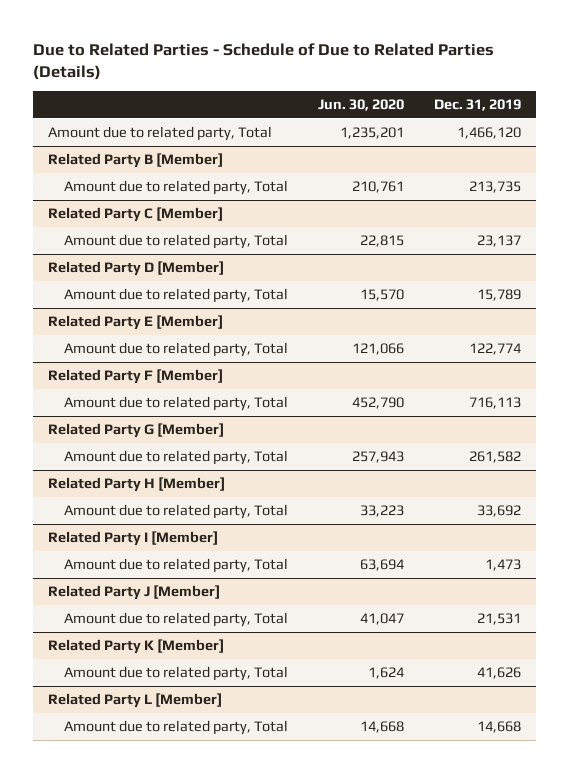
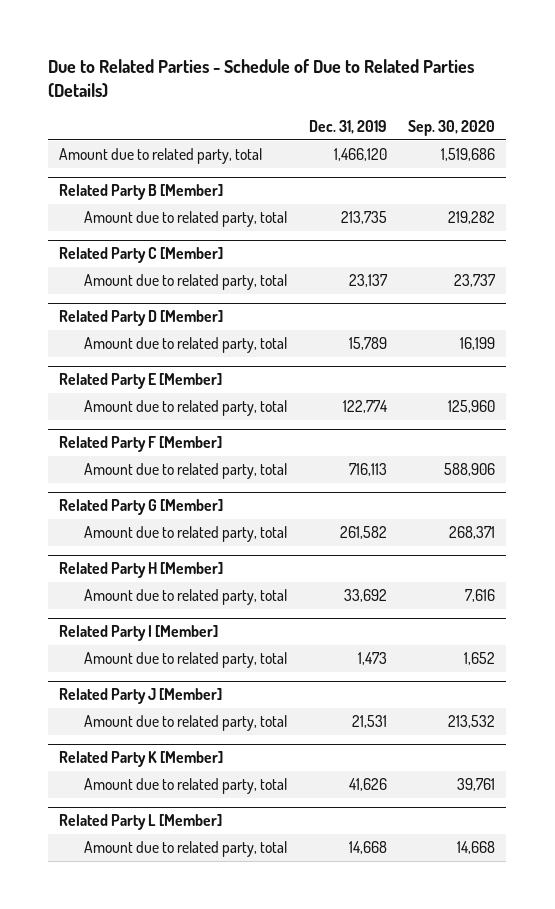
[317,99,404,112] Jun. 30, 2020 -> none
none -> [408,119,496,136] Sep. 30, 2020
[47,126,272,142] Amount due to related party, Total -> [59,148,263,165] Amount due to related party, total
[63,180,288,196] Amount due to related party, Total -> [83,211,287,228] Amount due to related party, total
[63,234,288,250] Amount due to related party, Total -> [83,274,287,291] Amount due to related party, total
[63,288,288,304] Amount due to related party, Total -> [83,337,287,354] Amount due to related party, total
[63,342,288,358] Amount due to related party, Total -> [83,400,287,417] Amount due to related party, total
[63,396,288,412] Amount due to related party, Total -> [83,463,287,480] Amount due to related party, total
[63,450,288,466] Amount due to related party, Total -> [83,526,287,543] Amount due to related party, total
[63,504,288,520] Amount due to related party, Total -> [83,589,287,606] Amount due to related party, total
[63,558,288,574] Amount due to related party, Total -> [83,652,287,669] Amount due to related party, total
[63,612,288,628] Amount due to related party, Total -> [83,715,287,732] Amount due to related party, total
[63,666,288,682] Amount due to related party, Total -> [83,778,287,795] Amount due to related party, total
[63,720,288,736] Amount due to related party, Total -> [83,841,287,858] Amount due to related party, total

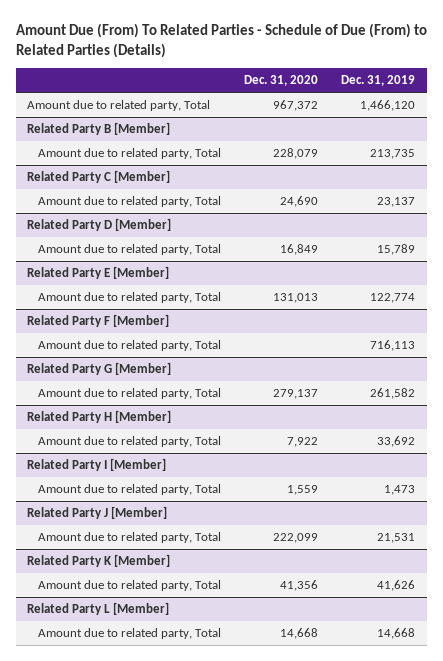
[48,58,475,98] Due to Related Parties - Schedule of Due to Related Parties (Details) -> [15,23,427,59] Amount Due (From) To Related Parties - Schedule of Due (From) to Related Parties (Details)
[408,119,496,136] Sep. 30, 2020 -> none
none -> [243,75,318,87] Dec. 31, 2020
[59,148,263,165] Amount due to related party, total -> [27,100,211,112] Amount due to related party, Total
[83,211,287,228] Amount due to related party, total -> [37,148,221,160] Amount due to related party, Total
[83,274,287,291] Amount due to related party, total -> [37,196,221,208] Amount due to related party, Total
[83,337,287,354] Amount due to related party, total -> [37,244,221,256] Amount due to related party, Total
[83,400,287,417] Amount due to related party, total -> [37,292,221,304] Amount due to related party, Total
[83,463,287,480] Amount due to related party, total -> [37,340,221,352] Amount due to related party, Total
[83,526,287,543] Amount due to related party, total -> [37,388,221,400] Amount due to related party, Total
[83,589,287,606] Amount due to related party, total -> [37,436,221,448] Amount due to related party, Total
[83,652,287,669] Amount due to related party, total -> [37,484,221,496] Amount due to related party, Total
[83,715,287,732] Amount due to related party, total -> [37,532,221,544] Amount due to related party, Total
[83,778,287,795] Amount due to related party, total -> [37,580,221,592] Amount due to related party, Total
[83,841,287,858] Amount due to related party, total -> [37,628,221,640] Amount due to related party, Total

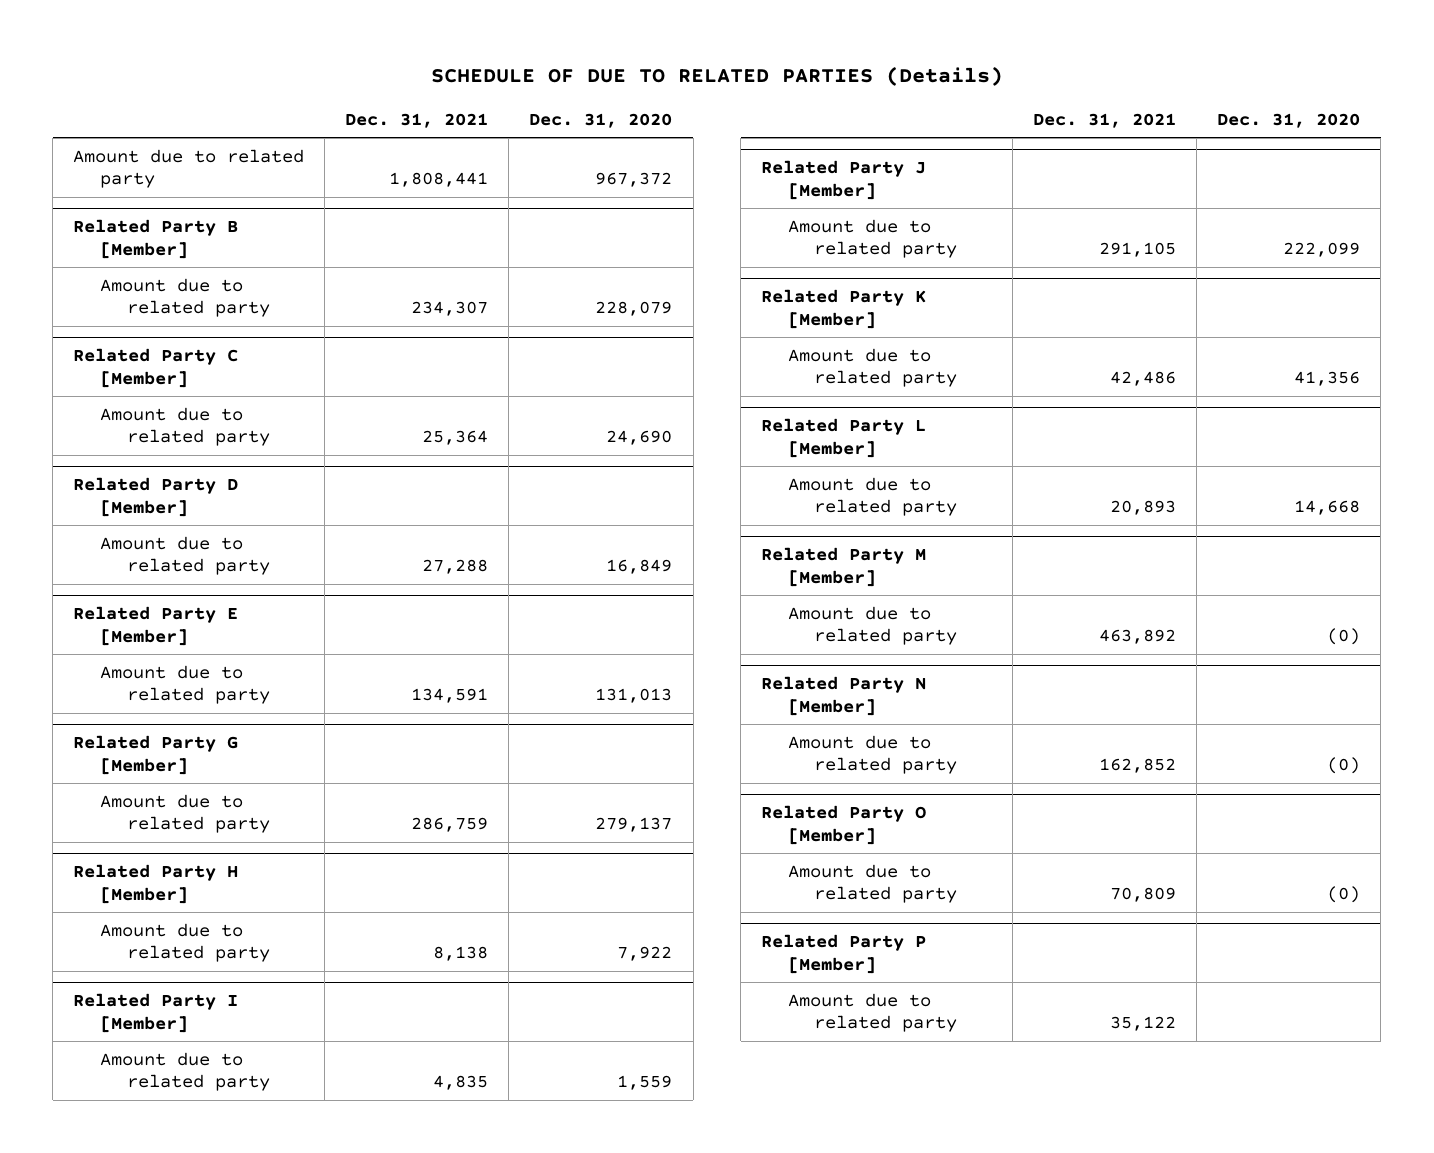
[15,23,427,59] Amount Due (From) To Related Parties - Schedule of Due (From) to Related Parties (Details) -> [430,66,1003,87] SCHEDULE OF DUE TO RELATED PARTIES (Details)
[341,75,416,87] Dec. 31, 2019 -> none
none -> [345,113,489,129] Dec. 31, 2021
[27,100,211,112] Amount due to related party, Total -> [73,148,305,189] Amount due to related party
[37,148,221,160] Amount due to related party, Total -> [100,277,270,318] Amount due to related party
[37,196,221,208] Amount due to related party, Total -> [100,406,270,447] Amount due to related party
[37,244,221,256] Amount due to related party, Total -> [100,535,270,576] Amount due to related party
[27,314,170,328] Related Party F [Member] -> none
[37,340,221,352] Amount due to related party, Total -> none
[37,292,221,304] Amount due to related party, Total -> [100,664,270,705] Amount due to related party
[37,388,221,400] Amount due to related party, Total -> [100,793,270,834] Amount due to related party
[37,436,221,448] Amount due to related party, Total -> [100,922,270,963] Amount due to related party
[37,484,221,496] Amount due to related party, Total -> [100,1051,270,1092] Amount due to related party
[37,532,221,544] Amount due to related party, Total -> [787,218,958,259] Amount due to related party
[37,580,221,592] Amount due to related party, Total -> [787,347,958,388] Amount due to related party
[37,628,221,640] Amount due to related party, Total -> [787,476,958,517] Amount due to related party
none -> [761,546,927,587] Related Party M [Member]
none -> [787,605,958,646] Amount due to related party
none -> [761,675,927,716] Related Party N [Member]
none -> [787,734,958,775] Amount due to related party
none -> [761,804,927,845] Related Party O [Member]
none -> [787,863,958,904] Amount due to related party
none -> [761,933,927,974] Related Party P [Member]
none -> [787,992,958,1033] Amount due to related party

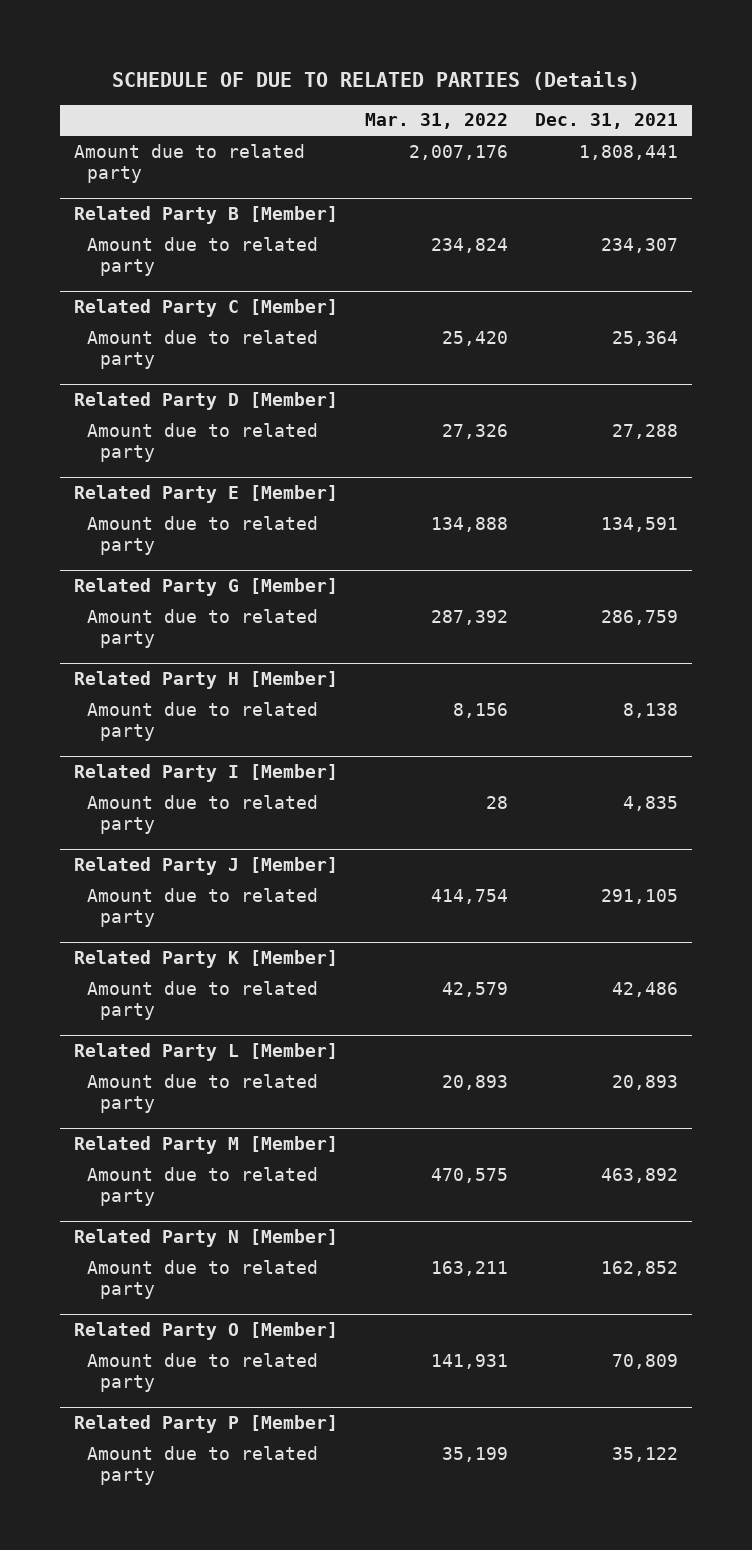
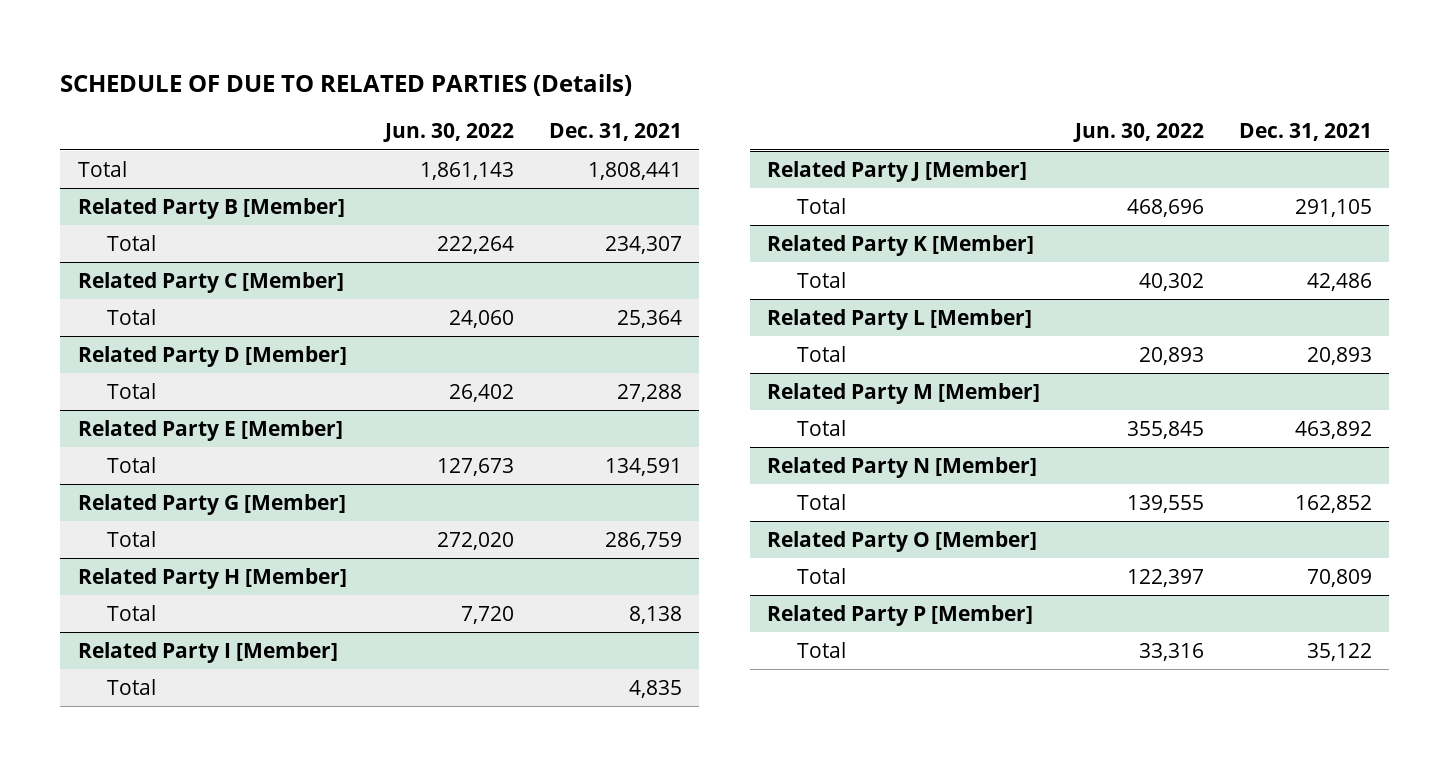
[364,113,508,130] Mar. 31, 2022 -> none
none -> [383,123,515,143] Jun. 30, 2022
[73,143,305,183] Amount due to related party -> [77,160,127,177] Total
[86,236,318,276] Amount due to related party -> [107,234,157,251] Total
[86,329,318,369] Amount due to related party -> [107,308,157,325] Total
[86,422,318,462] Amount due to related party -> [107,382,157,399] Total
[86,515,318,555] Amount due to related party -> [107,456,157,473] Total
[86,608,318,648] Amount due to related party -> [107,530,157,547] Total
[86,701,318,741] Amount due to related party -> [107,604,157,621] Total
[86,794,318,834] Amount due to related party -> [107,678,157,695] Total
[86,887,318,927] Amount due to related party -> [796,197,846,214] Total
[86,980,318,1020] Amount due to related party -> [796,271,846,288] Total
[86,1073,318,1113] Amount due to related party -> [796,345,846,362] Total
[86,1166,318,1206] Amount due to related party -> [796,419,846,436] Total
[86,1259,318,1299] Amount due to related party -> [796,493,846,510] Total
[86,1352,318,1392] Amount due to related party -> [796,567,846,584] Total
[86,1445,318,1485] Amount due to related party -> [796,641,846,658] Total

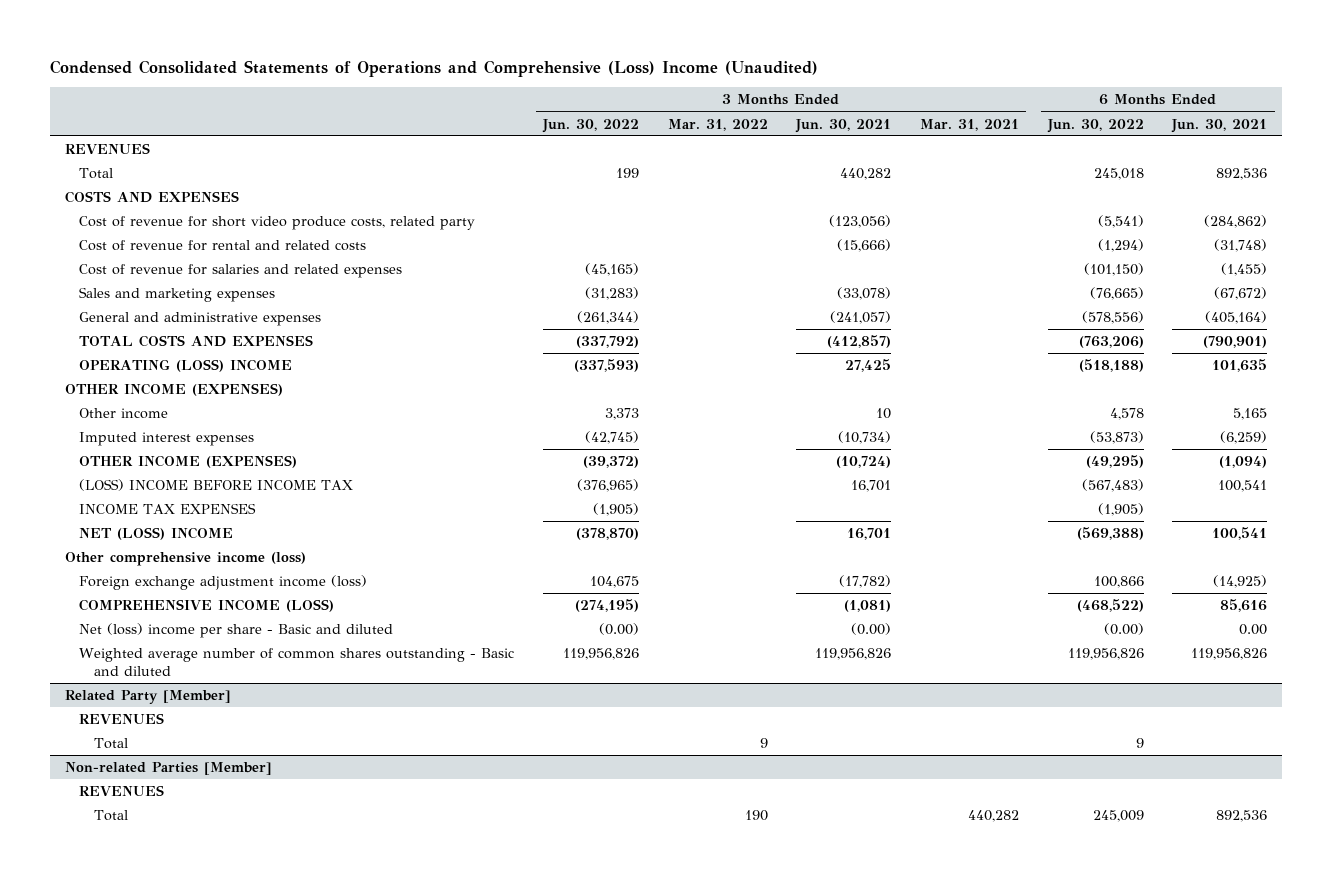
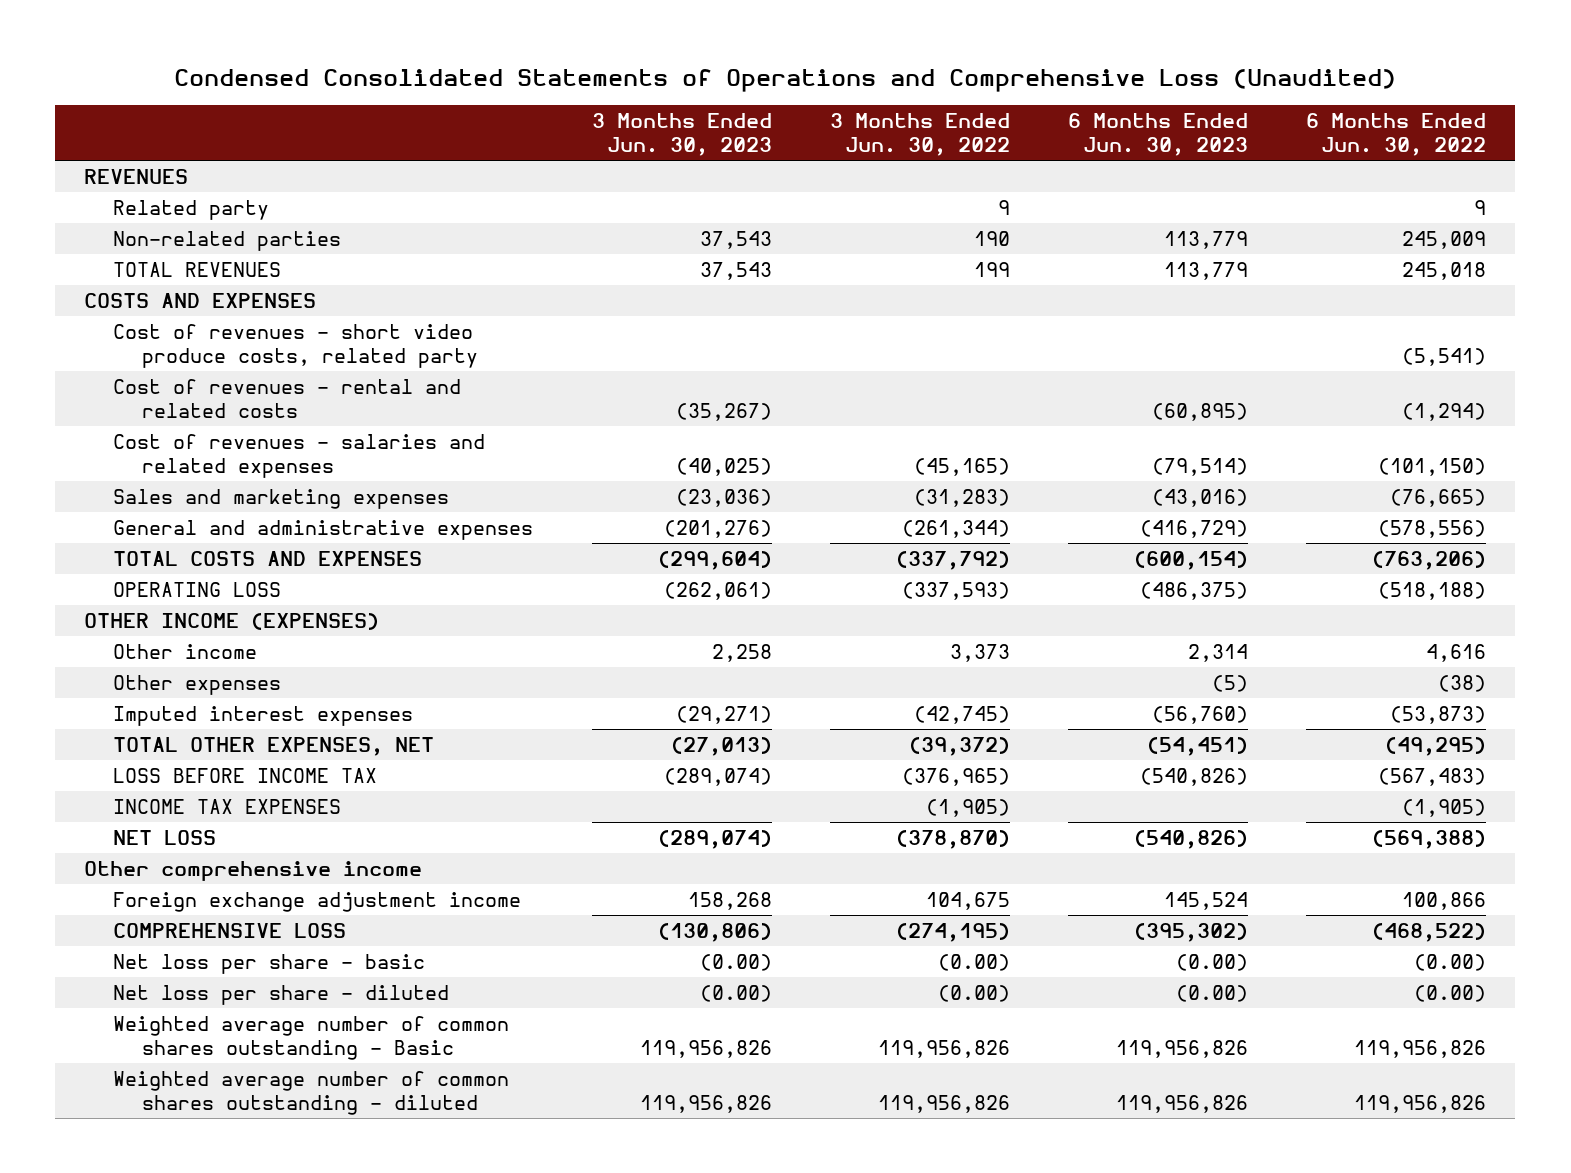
[50,59,819,77] Condensed Consolidated Statements of Operations and Comprehensive (Loss) Income (Unaudited) -> [174,68,1397,92] Condensed Consolidated Statements of Operations and Comprehensive Loss (Unaudited)
[667,118,768,131] Mar. 31, 2022 -> none
[795,118,892,133] Jun. 30, 2021 -> none
[920,118,1020,131] Mar. 31, 2021 -> none
[1171,118,1268,133] Jun. 30, 2021 -> none
none -> [591,113,772,157] 3 Months Ended Jun. 30, 2023
none -> [1068,113,1249,157] 6 Months Ended Jun. 30, 2023
none -> [113,200,270,221] Related party
none -> [113,231,342,252] Non-related parties
[79,168,114,180] Total -> [113,262,282,278] TOTAL REVENUES
[79,216,476,231] Cost of revenue for short video produce costs, related party -> [113,324,479,368] Cost of revenues - short video produce costs, related party
[79,240,367,252] Cost of revenue for rental and related costs -> [113,379,462,418] Cost of revenues - rental and related costs
[79,264,403,279] Cost of revenue for salaries and related expenses -> [113,434,486,478] Cost of revenues - salaries and related expenses
[79,359,293,373] OPERATING (LOSS) INCOME -> [113,582,282,598] OPERATING LOSS
[1109,408,1144,421] 4,578 -> [1426,644,1487,663] 4,616
none -> [113,675,282,696] Other expenses
[79,455,298,469] OTHER INCOME (EXPENSES) -> [113,737,435,757] TOTAL OTHER EXPENSES, NET
[79,479,354,492] (LOSS) INCOME BEFORE INCOME TAX -> [113,768,378,784] LOSS BEFORE INCOME TAX
[64,690,231,705] Related Party [Member] -> none
[79,713,165,725] REVENUES -> none
[93,738,128,750] Total -> none
[64,762,272,776] Non-related Parties [Member] -> none
[79,785,165,797] REVENUES -> none
[93,810,128,822] Total -> none
[79,527,234,541] NET (LOSS) INCOME -> [113,830,217,846] NET LOSS
[64,552,306,567] Other comprehensive income (loss) -> [84,861,423,882] Other comprehensive income
[79,575,368,591] Foreign exchange adjustment income (loss) -> [113,892,522,913] Foreign exchange adjustment income
[79,599,335,613] COMPREHENSIVE INCOME (LOSS) -> [113,923,347,939] COMPREHENSIVE LOSS
[79,623,394,639] Net (loss) income per share - Basic and diluted -> [113,954,426,975] Net loss per share - basic
none -> [113,985,450,1006] Net loss per share - diluted
[79,648,515,677] Weighted average number of common shares outstanding - Basic and diluted -> [113,1016,510,1060] Weighted average number of common shares outstanding - Basic
none -> [113,1071,510,1115] Weighted average number of common shares outstanding - diluted

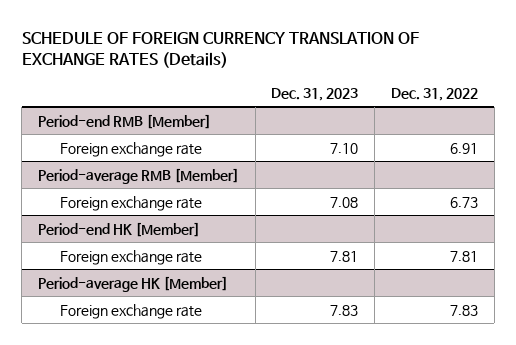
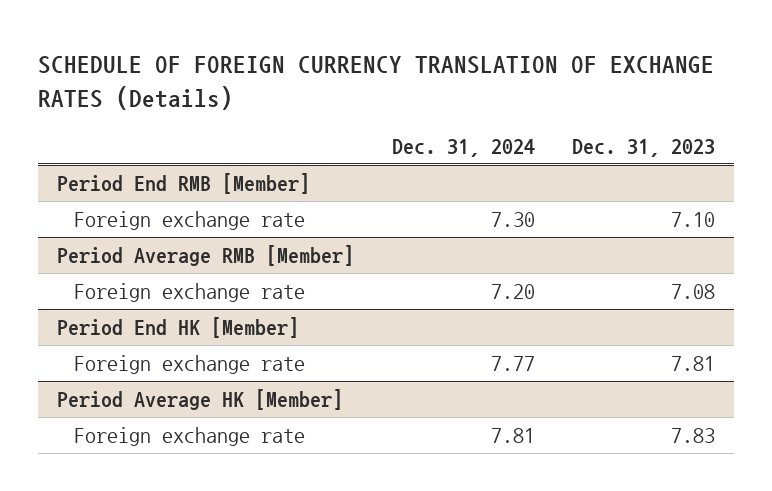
[390,87,478,101] Dec. 31, 2022 -> none
none -> [391,138,535,157] Dec. 31, 2024
[37,113,211,129] Period-end RMB [Member] -> [56,172,310,194] Period End RMB [Member]
[37,167,239,184] Period-average RMB [Member] -> [56,244,354,266] Period Average RMB [Member]
[37,221,200,237] Period-end HK [Member] -> [56,316,299,338] Period End HK [Member]
[37,275,228,292] Period-average HK [Member] -> [56,388,343,410] Period Average HK [Member]

